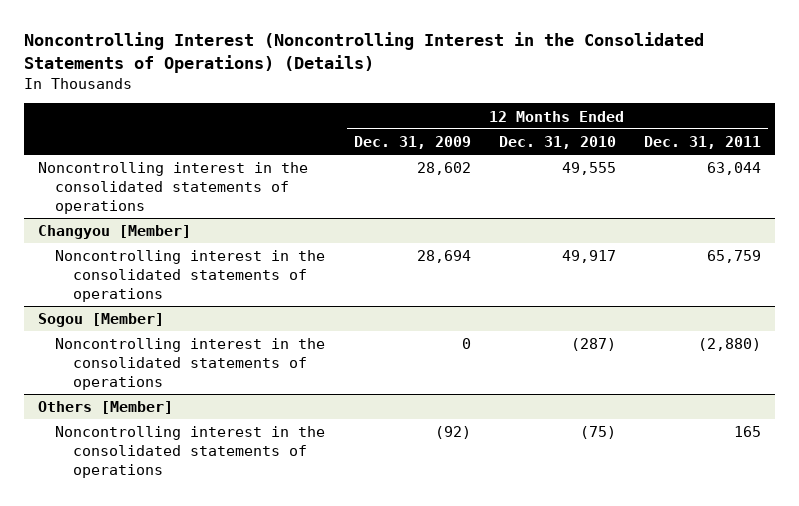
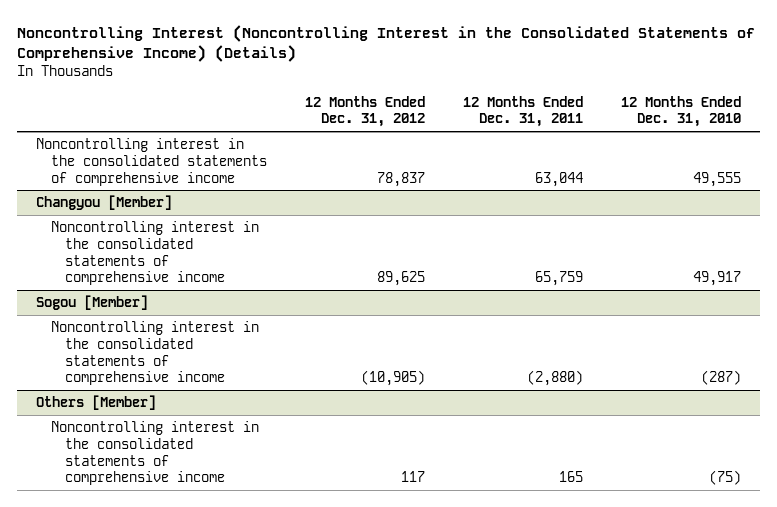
[23,32,704,74] Noncontrolling Interest (Noncontrolling Interest in the Consolidated Statements of Operations) (Details) -> [17,24,756,63] Noncontrolling Interest (Noncontrolling Interest in the Consolidated Statements of Comprehensive Income) (Details)
[353,135,471,149] Dec. 31, 2009 -> none
none -> [304,95,425,128] 12 Months Ended Dec. 31, 2012
[37,162,308,214] Noncontrolling interest in the consolidated statements of operations -> [36,138,267,186] Noncontrolling interest in the consolidated statements of comprehensive income
[55,250,326,302] Noncontrolling interest in the consolidated statements of operations -> [50,221,259,286] Noncontrolling interest in the consolidated statements of comprehensive income
[55,338,326,390] Noncontrolling interest in the consolidated statements of operations -> [50,321,259,386] Noncontrolling interest in the consolidated statements of comprehensive income
[55,426,326,478] Noncontrolling interest in the consolidated statements of operations -> [50,421,259,486] Noncontrolling interest in the consolidated statements of comprehensive income

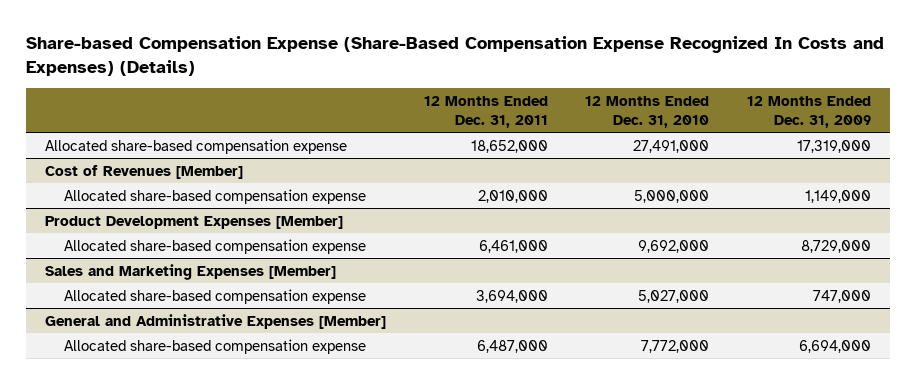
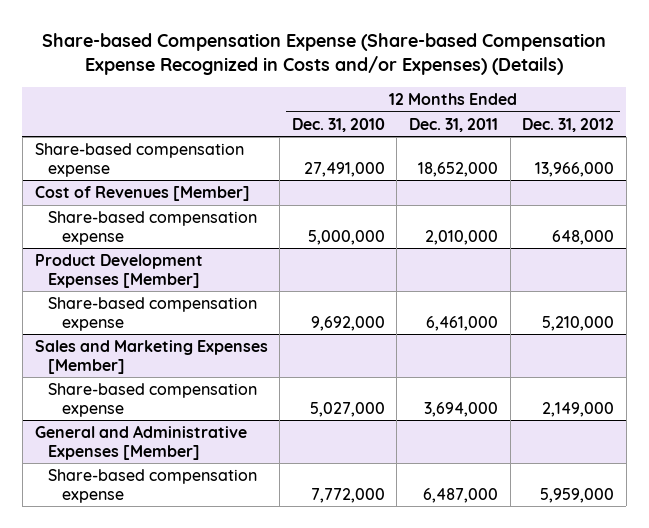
[25,36,884,76] Share-based Compensation Expense (Share-Based Compensation Expense Recognized In Costs and Expenses) (Details) -> [42,32,607,76] Share-based Compensation Expense (Share-based Compensation Expense Recognized in Costs and/or Expenses) (Details)
[747,95,872,128] 12 Months Ended Dec. 31, 2009 -> none
none -> [522,117,615,132] Dec. 31, 2012
[44,138,347,154] Allocated share-based compensation expense -> [34,142,244,177] Share-based compensation expense
[63,188,366,204] Allocated share-based compensation expense -> [48,210,258,245] Share-based compensation expense
[63,238,366,254] Allocated share-based compensation expense -> [48,296,258,331] Share-based compensation expense
[63,288,366,304] Allocated share-based compensation expense -> [48,382,258,417] Share-based compensation expense
[63,338,366,354] Allocated share-based compensation expense -> [48,468,258,503] Share-based compensation expense

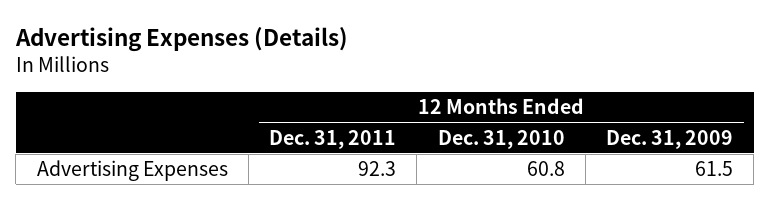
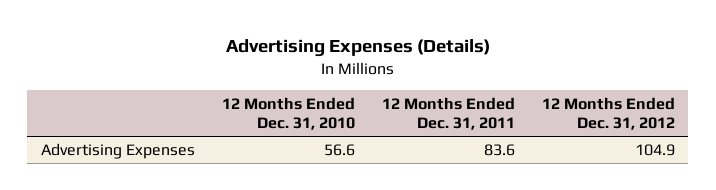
[606,129,734,149] Dec. 31, 2009 -> none
none -> [541,96,675,131] 12 Months Ended Dec. 31, 2012
[358,161,397,177] 92.3 -> [483,144,515,157] 83.6
[526,161,565,177] 60.8 -> [323,144,355,157] 56.6

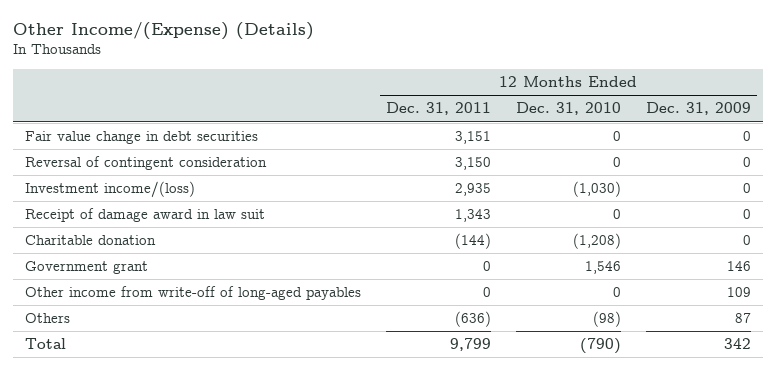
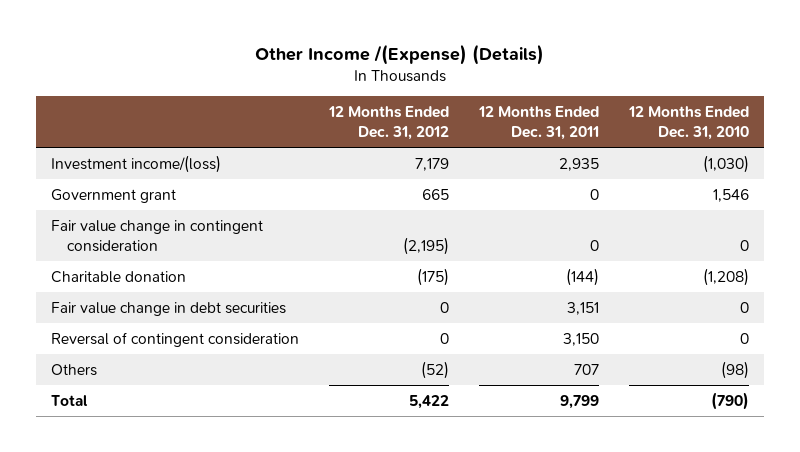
[12,22,314,41] Other Income/(Expense) (Details) -> [254,43,544,65] Other Income /(Expense) (Details)
[645,102,751,116] Dec. 31, 2009 -> none
none -> [327,106,449,141] 12 Months Ended Dec. 31, 2012
[25,208,266,223] Receipt of damage award in law suit -> none
[25,286,362,301] Other income from write-off of long-aged payables -> none
none -> [50,219,263,252] Fair value change in contingent consideration
[25,235,157,246] Charitable donation -> [50,270,186,283] Charitable donation
[25,131,259,145] Fair value change in debt securities -> [50,301,286,316] Fair value change in debt securities
[25,156,268,171] Reversal of contingent consideration -> [50,331,299,347] Reversal of contingent consideration
[455,311,492,328] (636) -> [573,363,599,375] 707

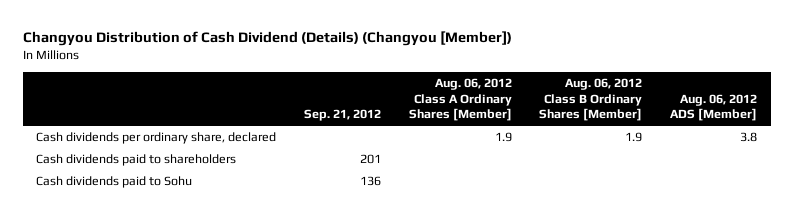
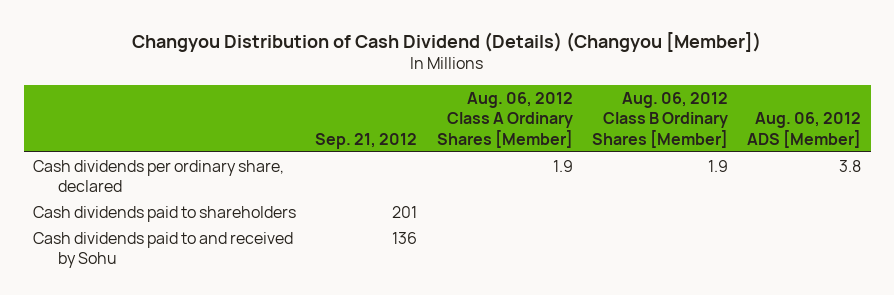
[36,176,193,189] Cash dividends paid to Sohu -> [33,231,294,269] Cash dividends paid to and received by Sohu

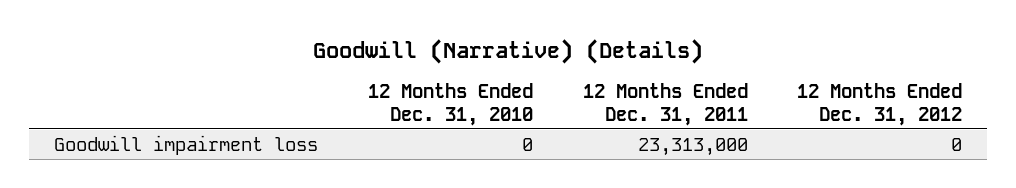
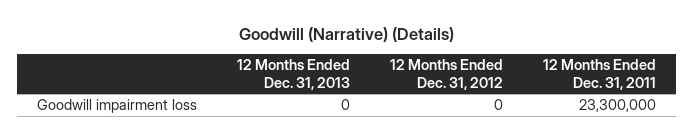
[367,83,533,126] 12 Months Ended Dec. 31, 2010 -> none
none -> [237,59,351,90] 12 Months Ended Dec. 31, 2013
[637,138,748,157] 23,313,000 -> [579,99,657,113] 23,300,000

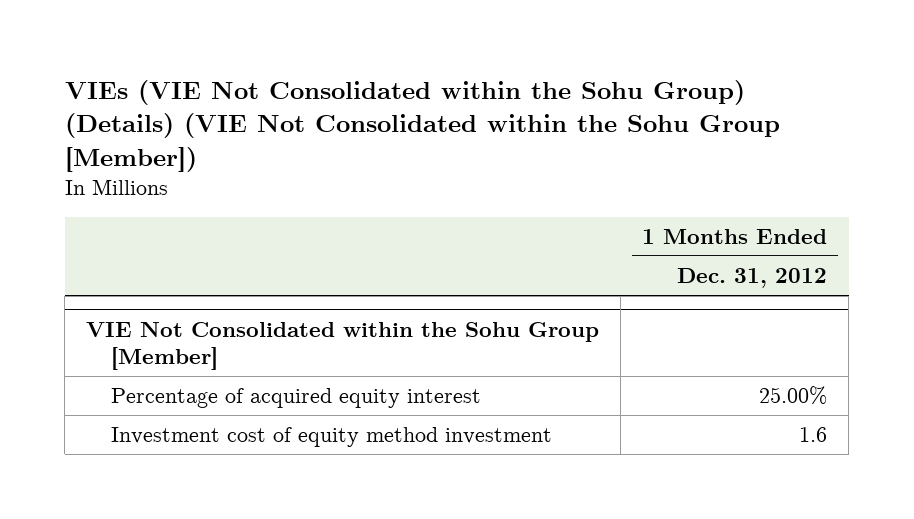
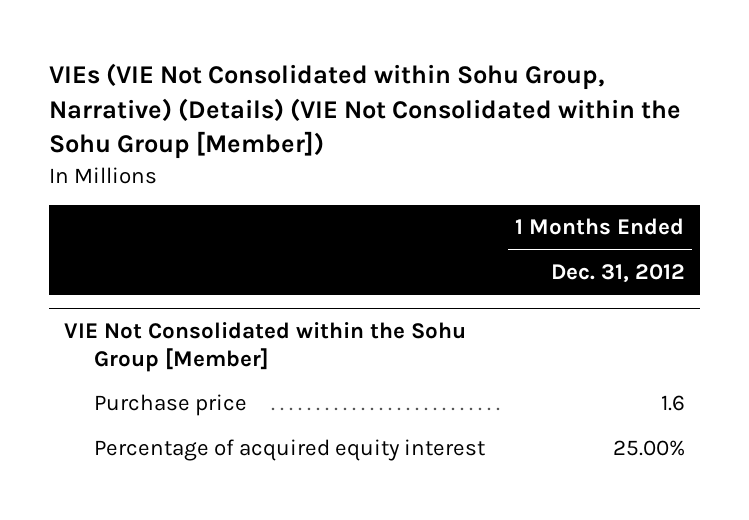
[64,79,780,172] VIEs (VIE Not Consolidated within the Sohu Group) (Details) (VIE Not Consolidated within the Sohu Group [Member]) -> [48,63,681,160] VIEs (VIE Not Consolidated within Sohu Group, Narrative) (Details) (VIE Not Consolidated within the Sohu Group [Member])
none -> [93,394,247,417] Purchase price
[111,427,553,448] Investment cost of equity method investment -> none

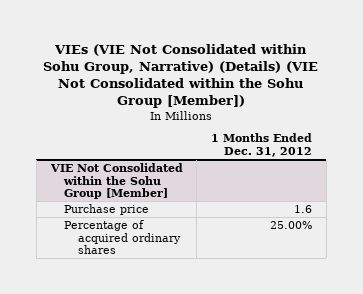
[93,439,485,462] Percentage of acquired equity interest -> [64,219,181,255] Percentage of acquired ordinary shares

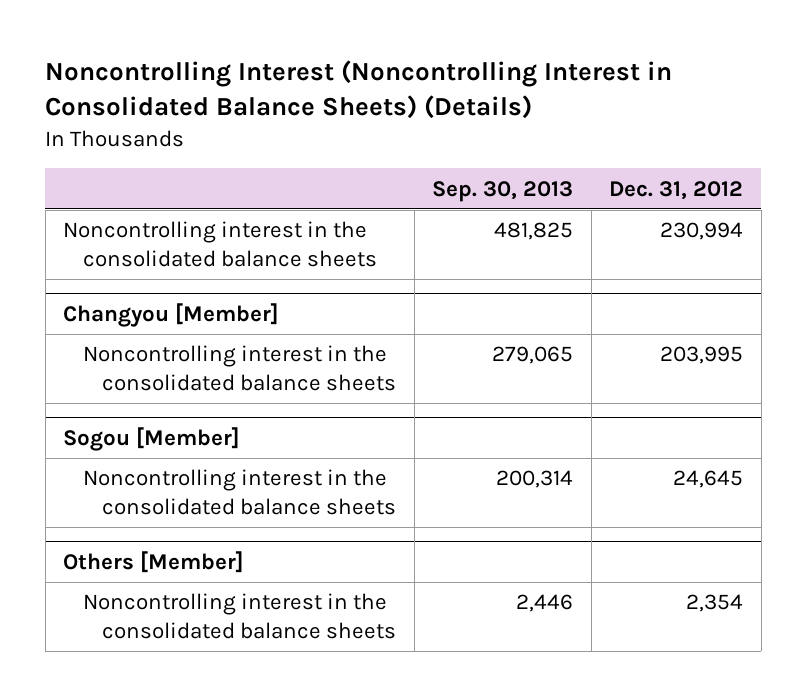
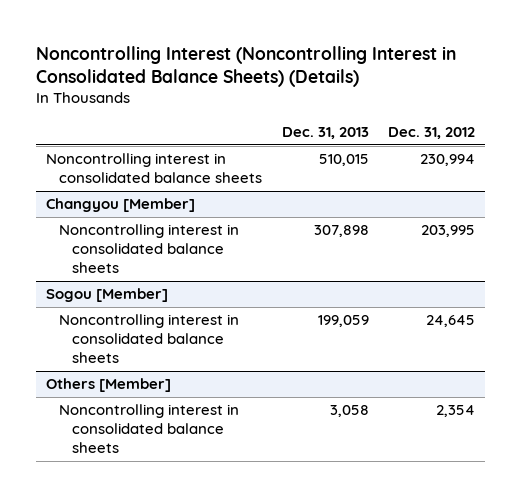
[432,180,574,202] Sep. 30, 2013 -> none
none -> [281,127,369,140] Dec. 31, 2013
[63,221,377,267] Noncontrolling interest in the consolidated balance sheets -> [45,153,263,184] Noncontrolling interest in consolidated balance sheets
[82,345,397,391] Noncontrolling interest in the consolidated balance sheets -> [59,224,240,274] Noncontrolling interest in consolidated balance sheets
[82,469,397,515] Noncontrolling interest in the consolidated balance sheets -> [59,314,240,364] Noncontrolling interest in consolidated balance sheets
[82,593,397,639] Noncontrolling interest in the consolidated balance sheets -> [59,404,240,454] Noncontrolling interest in consolidated balance sheets

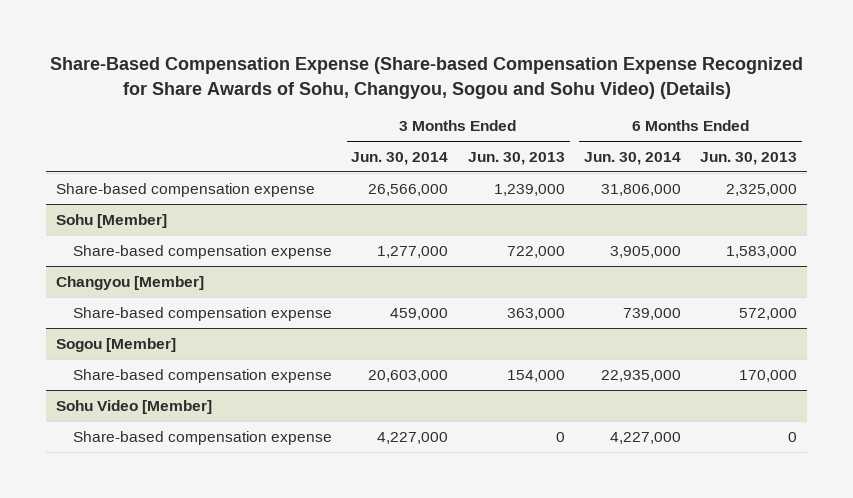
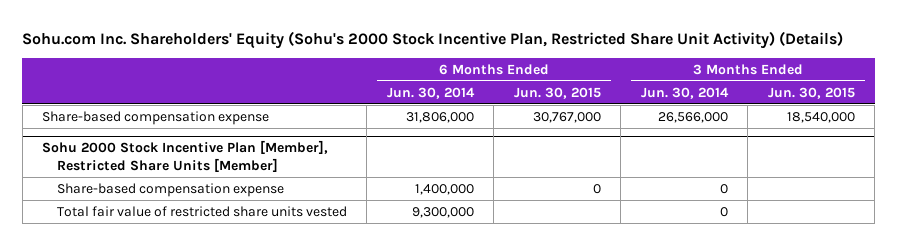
[49,57,803,99] Share-Based Compensation Expense (Share-based Compensation Expense Recognized for Share Awards of Sohu, Changyou, Sogou and Sohu Video) (Details) -> [22,31,844,50] Sohu.com Inc. Shareholders' Equity (Sohu's 2000 Stock Incentive Plan, Restricted Share Unit Activity) (Details)
[467,151,565,165] Jun. 30, 2013 -> none
[700,151,798,165] Jun. 30, 2013 -> none
none -> [513,86,601,99] Jun. 30, 2015
none -> [767,86,855,99] Jun. 30, 2015
[55,213,167,228] Sohu [Member] -> none
[55,275,204,290] Changyou [Member] -> none
[73,306,333,321] Share-based compensation expense -> none
[55,337,176,352] Sogou [Member] -> none
[73,368,333,383] Share-based compensation expense -> none
[55,399,212,414] Sohu Video [Member] -> none
[73,430,333,445] Share-based compensation expense -> none
none -> [42,140,329,172] Sohu 2000 Stock Incentive Plan [Member], Restricted Share Units [Member]
[377,245,449,258] 1,277,000 -> [719,183,728,194] 0
[610,245,682,258] 3,905,000 -> [414,183,474,195] 1,400,000
none -> [56,205,347,217] Total fair value of restricted share units vested

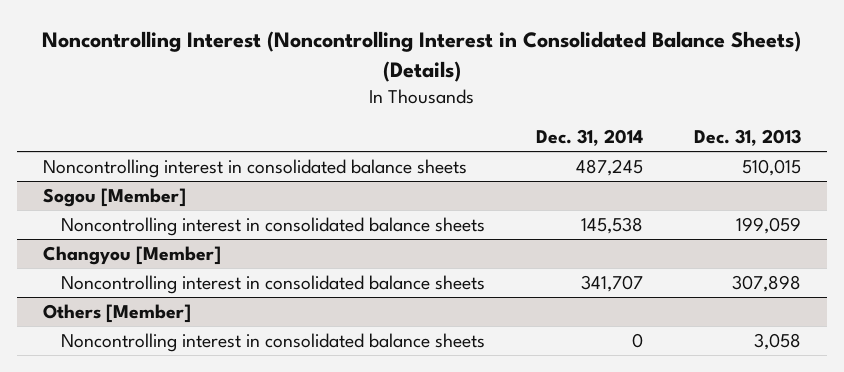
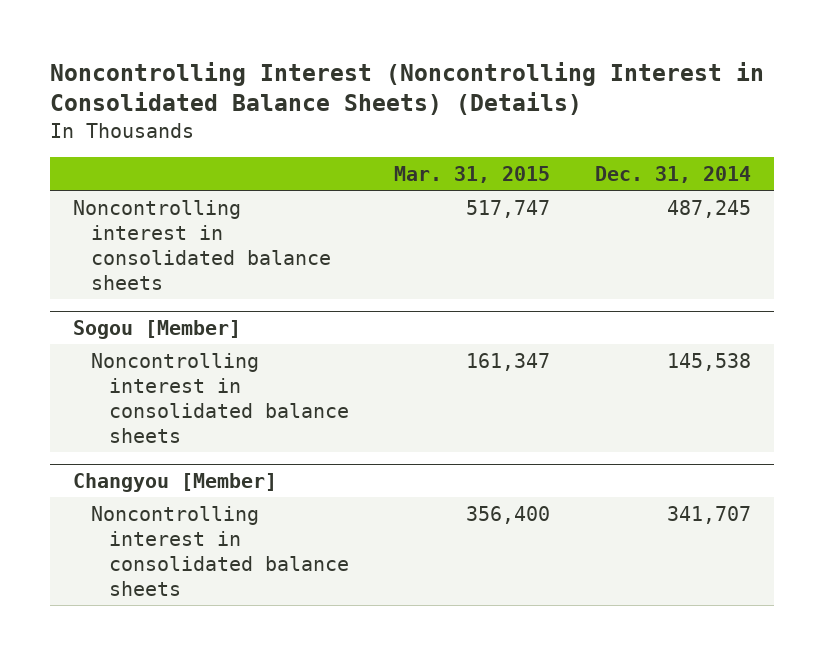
[694,129,802,147] Dec. 31, 2013 -> none
none -> [393,165,550,183] Mar. 31, 2015
[42,303,191,323] Others [Member] -> none
[61,332,486,352] Noncontrolling interest in consolidated balance sheets -> none

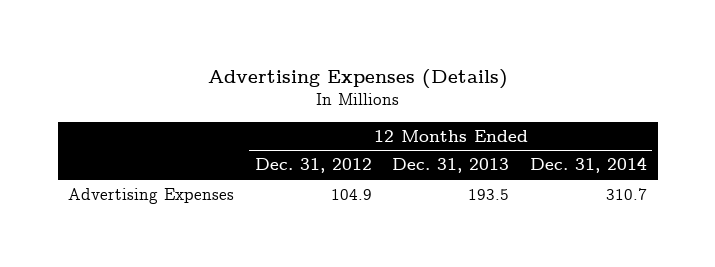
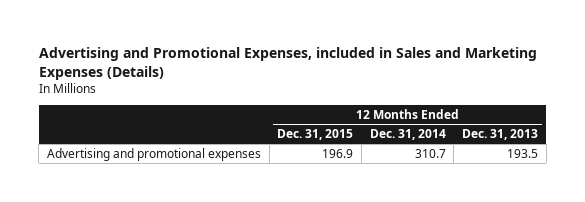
[207,69,508,90] Advertising Expenses (Details) -> [38,46,537,80] Advertising and Promotional Expenses, included in Sales and Marketing Expenses (Details)
[254,158,372,174] Dec. 31, 2012 -> none
none -> [277,129,354,141] Dec. 31, 2015
[67,188,234,205] Advertising Expenses -> [46,147,261,161] Advertising and promotional expenses

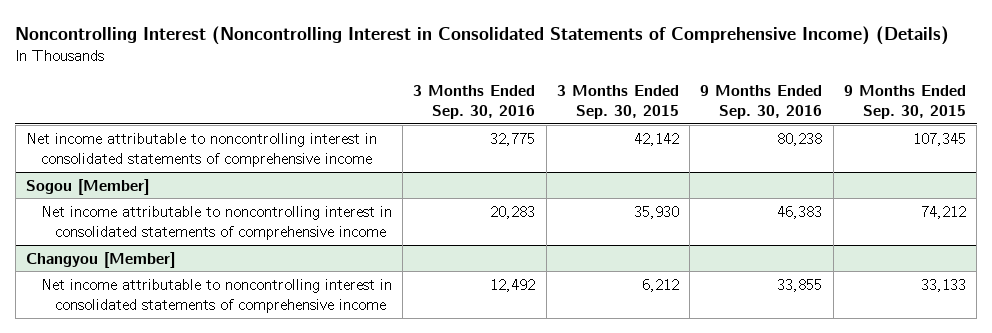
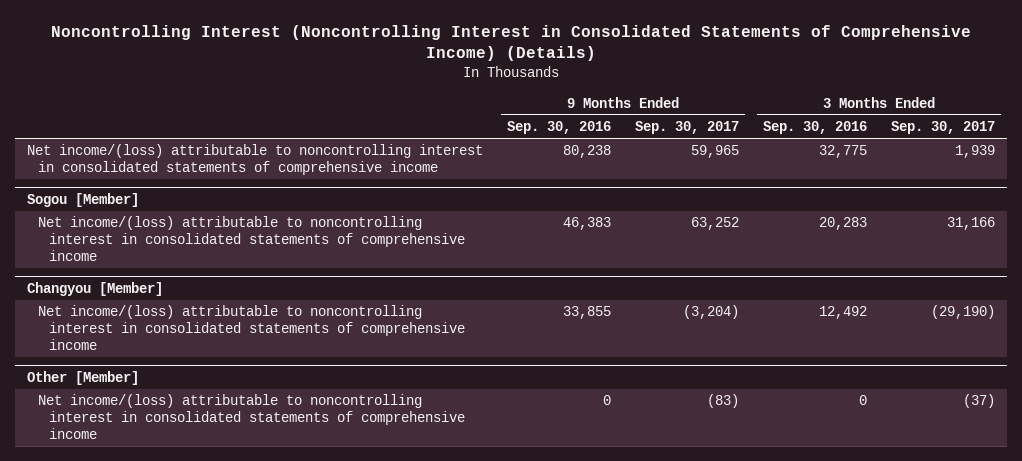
[556,84,679,120] 3 Months Ended Sep. 30, 2015 -> none
[844,84,967,120] 9 Months Ended Sep. 30, 2015 -> none
none -> [634,120,739,134] Sep. 30, 2017
none -> [890,120,995,134] Sep. 30, 2017
[25,132,377,168] Net income attributable to noncontrolling interest in consolidated statements of comprehensive income -> [26,144,483,176] Net income/(loss) attributable to noncontrolling interest in consolidated statements of comprehensive income
[40,205,392,241] Net income attributable to noncontrolling interest in consolidated statements of comprehensive income -> [38,216,466,262] Net income/(loss) attributable to noncontrolling interest in consolidated statements of comprehensive income
[40,278,392,314] Net income attributable to noncontrolling interest in consolidated statements of comprehensive income -> [38,305,466,351] Net income/(loss) attributable to noncontrolling interest in consolidated statements of comprehensive income
none -> [26,370,139,385] Other [Member]
none -> [38,394,466,440] Net income/(loss) attributable to noncontrolling interest in consolidated statements of comprehensive income

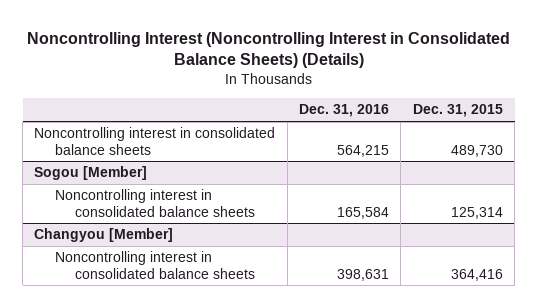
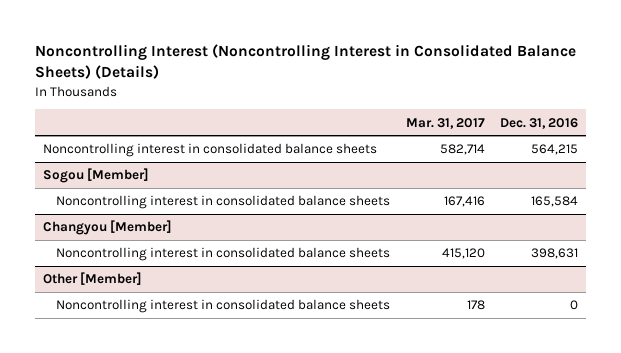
[412,104,503,118] Dec. 31, 2015 -> none
none -> [405,117,485,129] Mar. 31, 2017
none -> [42,272,142,286] Other [Member]
none -> [56,299,391,314] Noncontrolling interest in consolidated balance sheets

